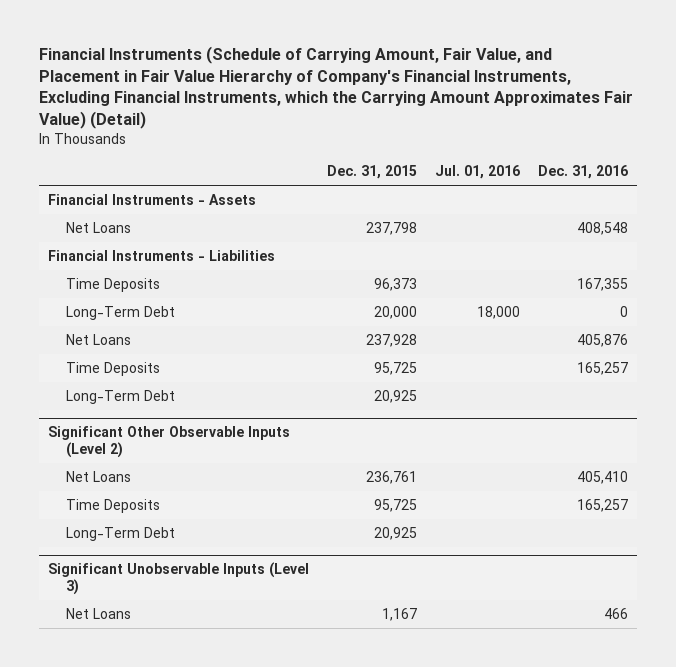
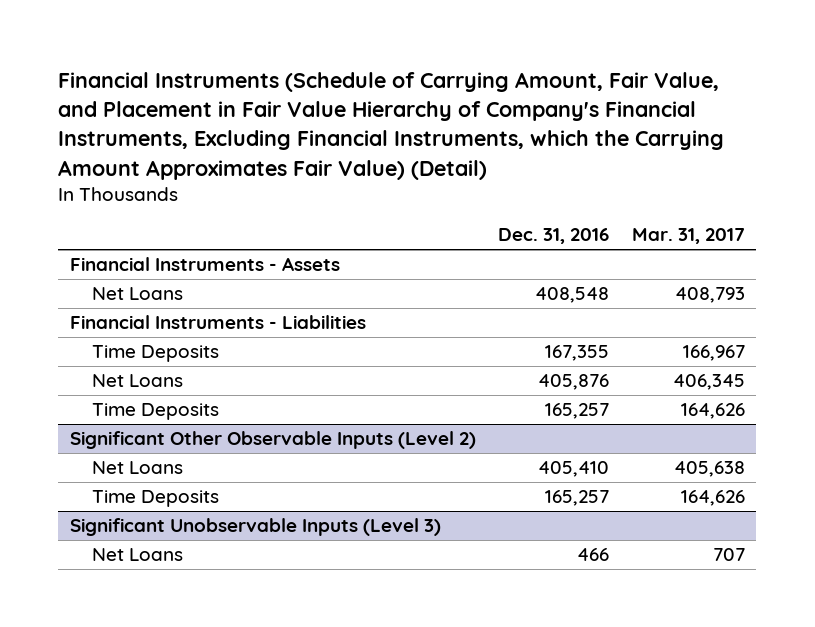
[326,165,417,180] Dec. 31, 2015 -> none
[434,165,520,180] Jul. 01, 2016 -> none
none -> [631,228,745,245] Mar. 31, 2017
[66,305,176,320] Long-Term Debt -> none
[66,389,176,404] Long-Term Debt -> none
[66,526,176,541] Long-Term Debt -> none

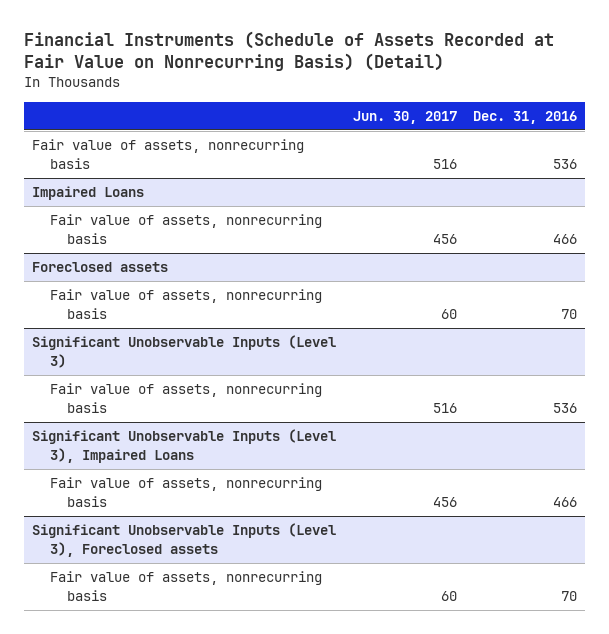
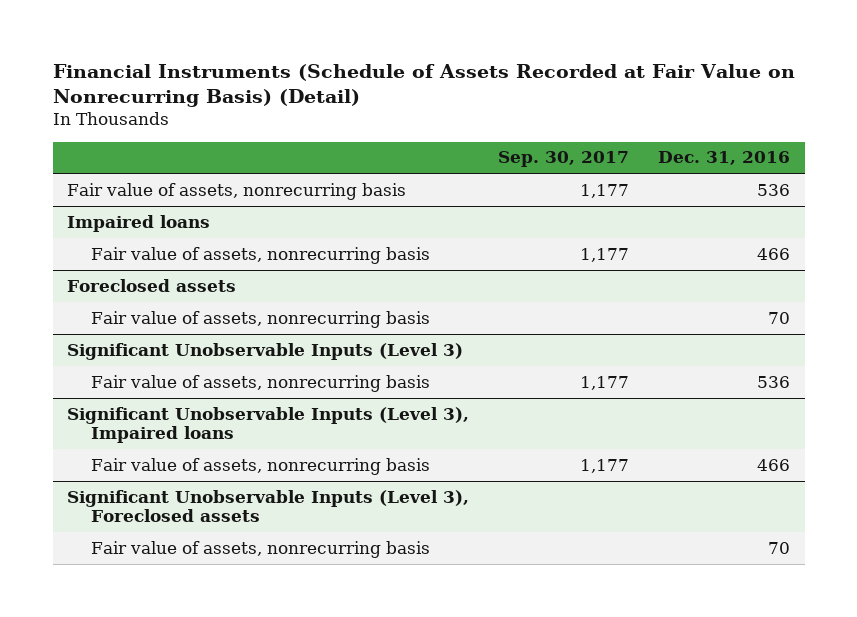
[352,110,457,124] Jun. 30, 2017 -> none
none -> [498,151,630,168] Sep. 30, 2017
[32,186,145,201] Impaired Loans -> [67,214,211,232] Impaired loans
[32,429,337,463] Significant Unobservable Inputs (Level 3), Impaired Loans -> [67,406,470,444] Significant Unobservable Inputs (Level 3), Impaired loans

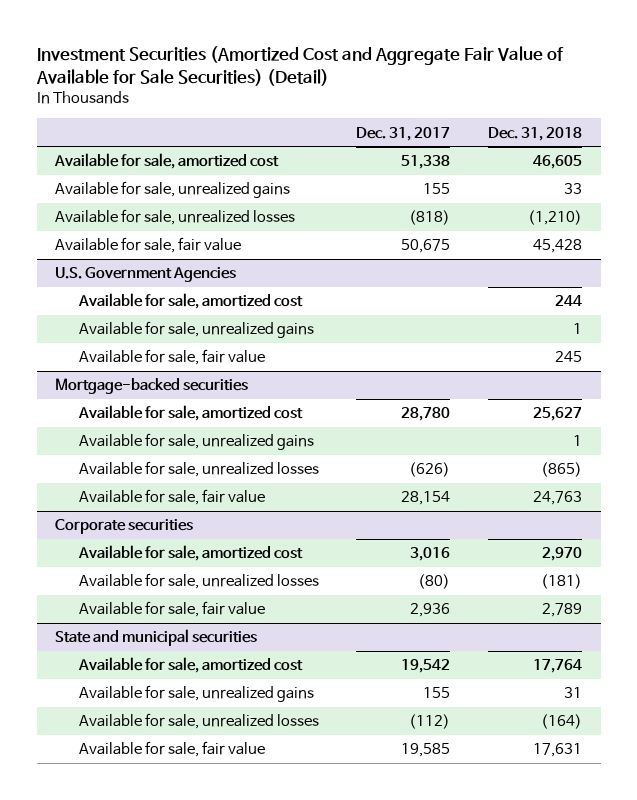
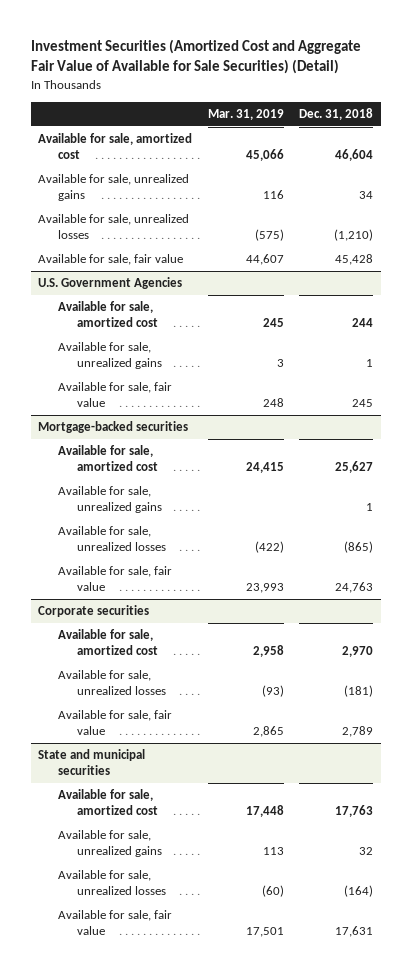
[356,126,451,141] Dec. 31, 2017 -> none
none -> [207,108,284,120] Mar. 31, 2019
[532,155,582,170] 46,605 -> [334,148,373,161] 46,604
[563,183,582,195] 33 -> [358,190,373,199] 34
[532,659,582,674] 17,764 -> [334,804,373,817] 17,763
[563,687,582,699] 31 -> [358,846,373,855] 32

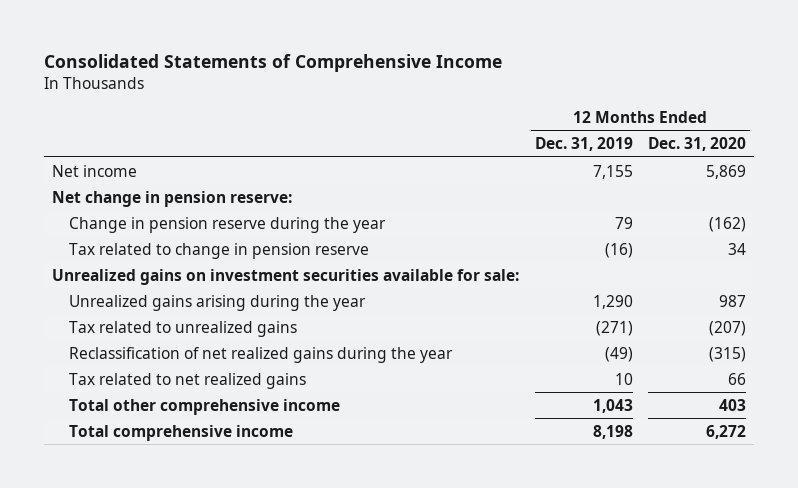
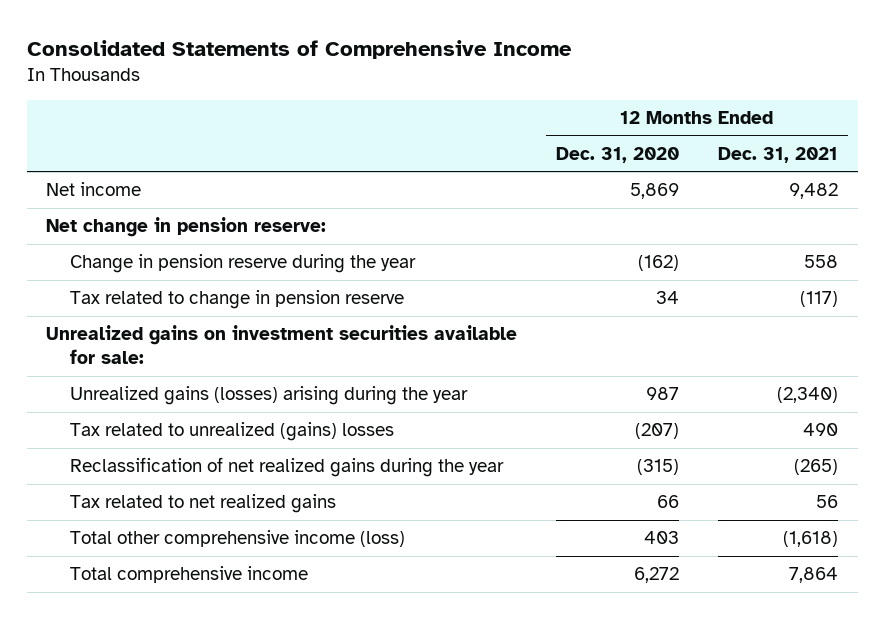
[534,137,633,152] Dec. 31, 2019 -> none
none -> [718,146,839,163] Dec. 31, 2021
[68,294,366,311] Unrealized gains arising during the year -> [69,386,468,406] Unrealized gains (losses) arising during the year
[68,320,297,337] Tax related to unrealized gains -> [69,422,394,442] Tax related to unrealized (gains) losses
[68,398,340,415] Total other comprehensive income -> [69,530,405,548] Total other comprehensive income (loss)

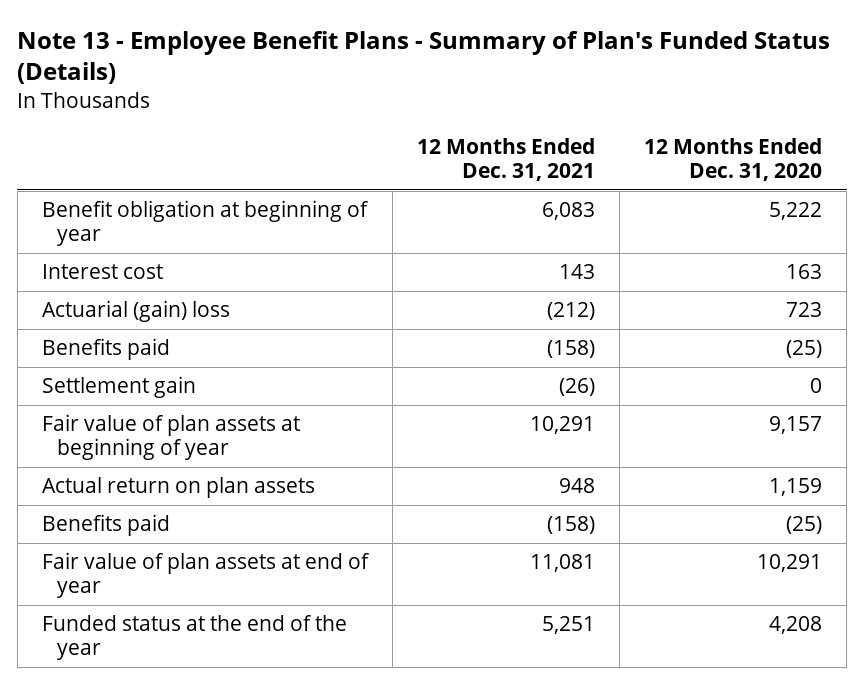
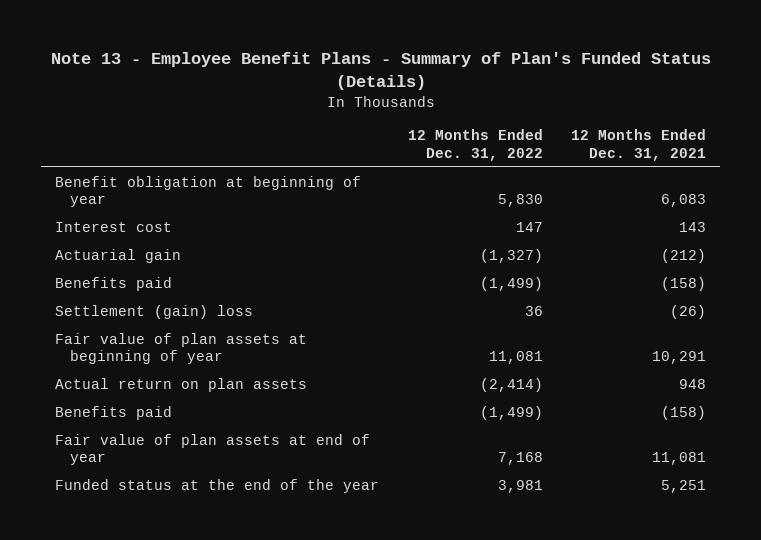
[644,138,823,182] 12 Months Ended Dec. 31, 2020 -> none
none -> [407,129,543,161] 12 Months Ended Dec. 31, 2022
[41,299,230,322] Actuarial (gain) loss -> [55,248,182,263] Actuarial gain
[41,375,196,398] Settlement gain -> [55,304,254,319] Settlement (gain) loss

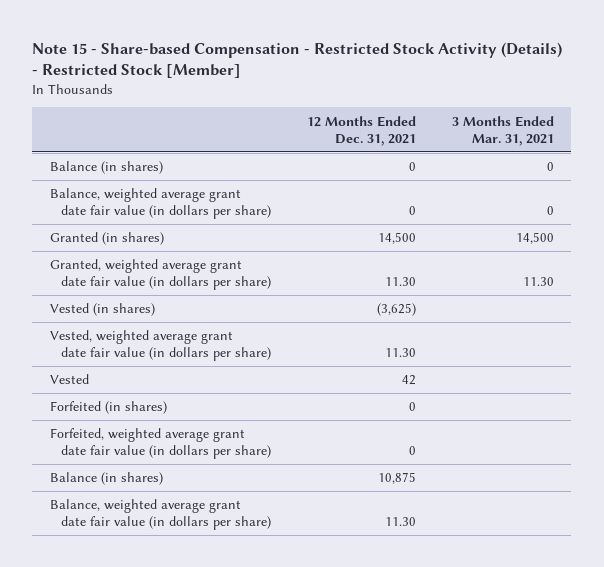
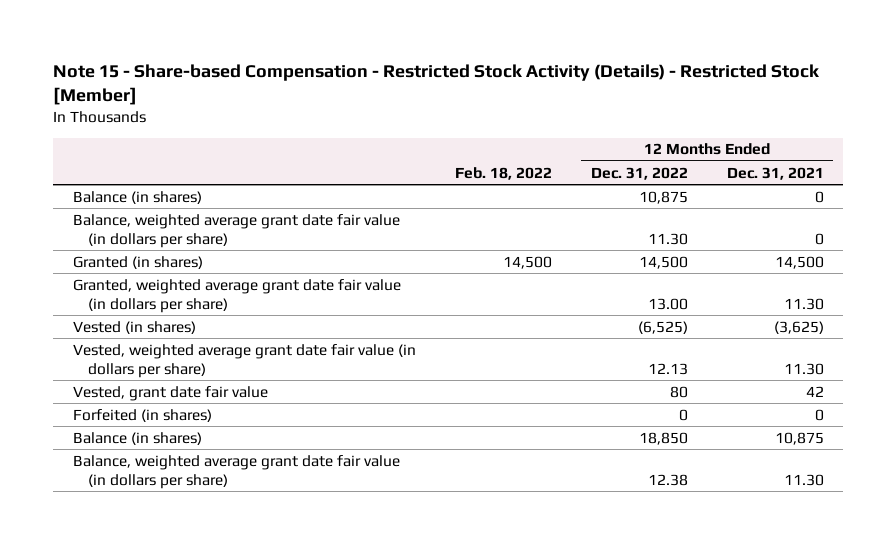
[451,115,554,146] 3 Months Ended Mar. 31, 2021 -> none
none -> [454,166,552,180] Feb. 18, 2022
none -> [590,166,688,180] Dec. 31, 2022
[50,374,90,385] Vested -> [72,385,268,401] Vested, grant date fair value
[50,428,271,460] Forfeited, weighted average grant date fair value (in dollars per share) -> none

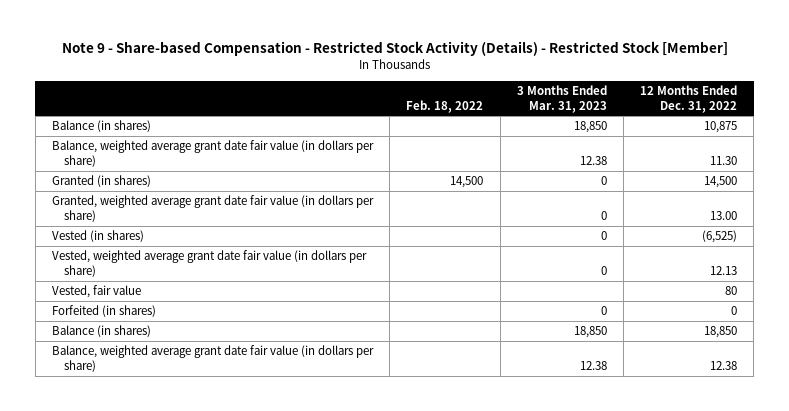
[53,64,820,106] Note 15 - Share-based Compensation - Restricted Stock Activity (Details) - Restricted Stock [Member] -> [61,41,728,57] Note 9 - Share-based Compensation - Restricted Stock Activity (Details) - Restricted Stock [Member]
[726,166,824,180] Dec. 31, 2021 -> none
none -> [516,84,607,113] 3 Months Ended Mar. 31, 2023
[72,385,268,401] Vested, grant date fair value -> [51,285,141,299] Vested, fair value

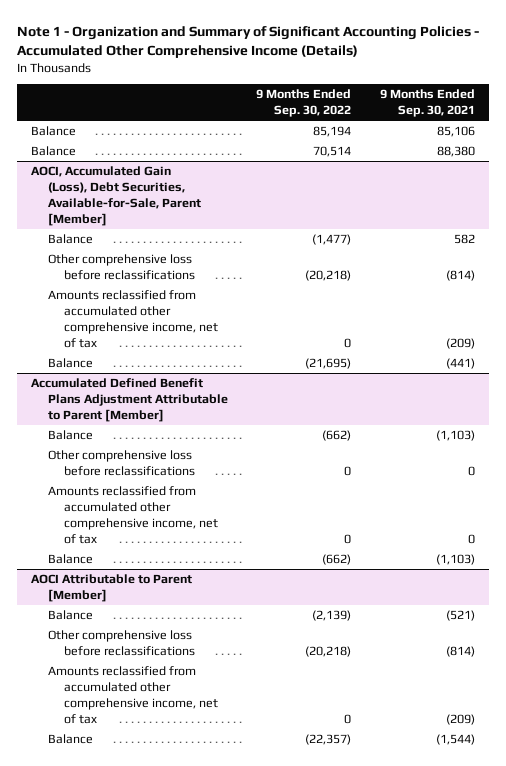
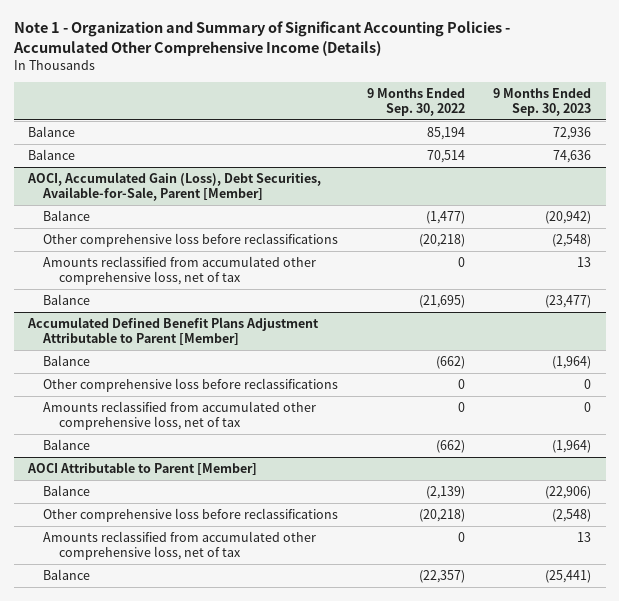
[380,89,476,118] 9 Months Ended Sep. 30, 2021 -> none
none -> [493,88,592,117] 9 Months Ended Sep. 30, 2023
[47,289,219,348] Amounts reclassified from accumulated other comprehensive income, net of tax -> [43,255,317,285] Amounts reclassified from accumulated other comprehensive loss, net of tax
[47,485,219,544] Amounts reclassified from accumulated other comprehensive income, net of tax -> [43,400,317,430] Amounts reclassified from accumulated other comprehensive loss, net of tax
[47,665,219,724] Amounts reclassified from accumulated other comprehensive income, net of tax -> [43,530,317,560] Amounts reclassified from accumulated other comprehensive loss, net of tax

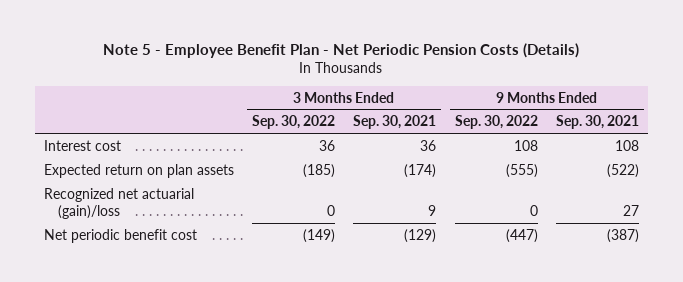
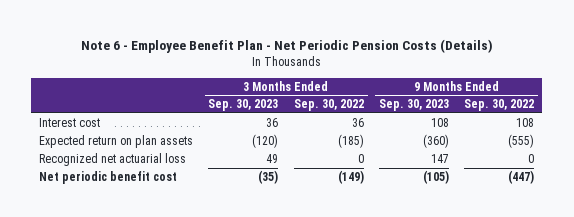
[103,43,580,59] Note 5 - Employee Benefit Plan - Net Periodic Pension Costs (Details) -> [80,38,493,53] Note 6 - Employee Benefit Plan - Net Periodic Pension Costs (Details)
[353,115,437,130] Sep. 30, 2021 -> none
[556,115,640,130] Sep. 30, 2021 -> none
none -> [208,99,279,112] Sep. 30, 2023
none -> [379,99,450,112] Sep. 30, 2023
[43,187,194,219] Recognized net actuarial (gain)/loss -> [39,152,187,166] Recognized net actuarial loss

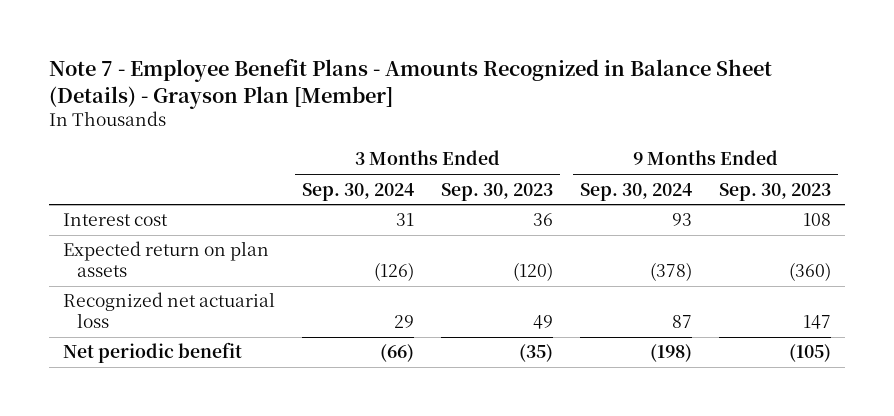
[80,38,493,53] Note 6 - Employee Benefit Plan - Net Periodic Pension Costs (Details) -> [49,59,773,110] Note 7 - Employee Benefit Plans - Amounts Recognized in Balance Sheet (Details) - Grayson Plan [Member]
[293,99,364,112] Sep. 30, 2022 -> none
[464,99,535,112] Sep. 30, 2022 -> none
none -> [302,182,415,201] Sep. 30, 2024
none -> [580,182,693,201] Sep. 30, 2024
[39,170,178,184] Net periodic benefit cost -> [62,342,242,364] Net periodic benefit

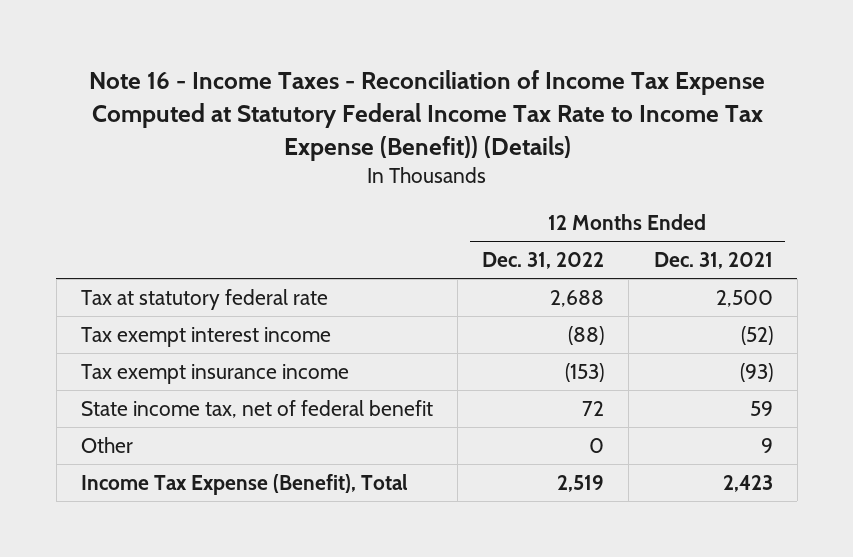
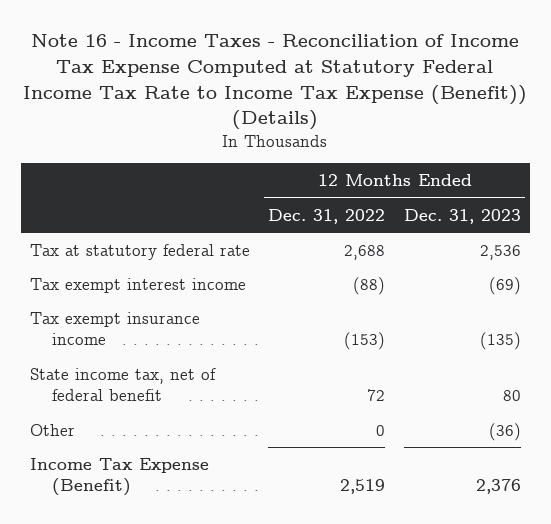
[653,252,773,270] Dec. 31, 2021 -> none
none -> [403,208,521,224] Dec. 31, 2023
[80,473,408,495] Income Tax Expense (Benefit), Total -> [30,457,210,497] Income Tax Expense (Benefit)

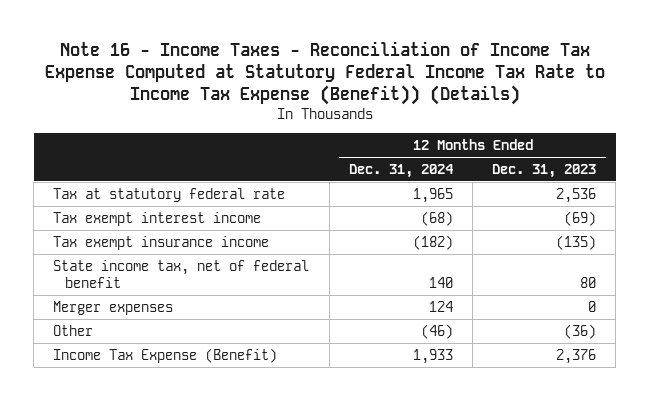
[268,208,386,224] Dec. 31, 2022 -> none
none -> [348,163,454,178] Dec. 31, 2024
none -> [53,300,174,315] Merger expenses

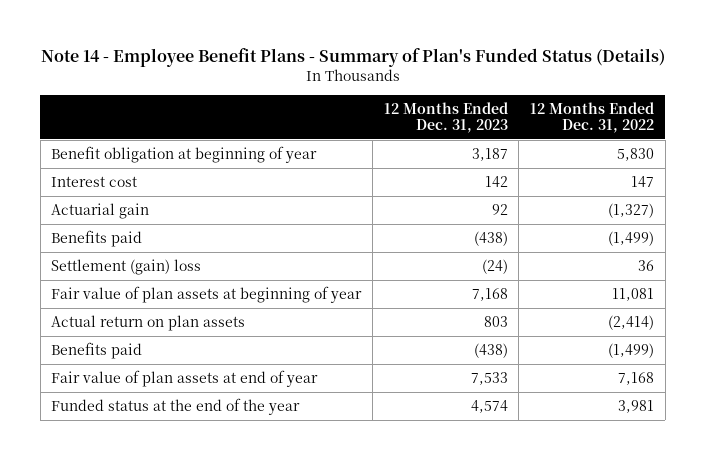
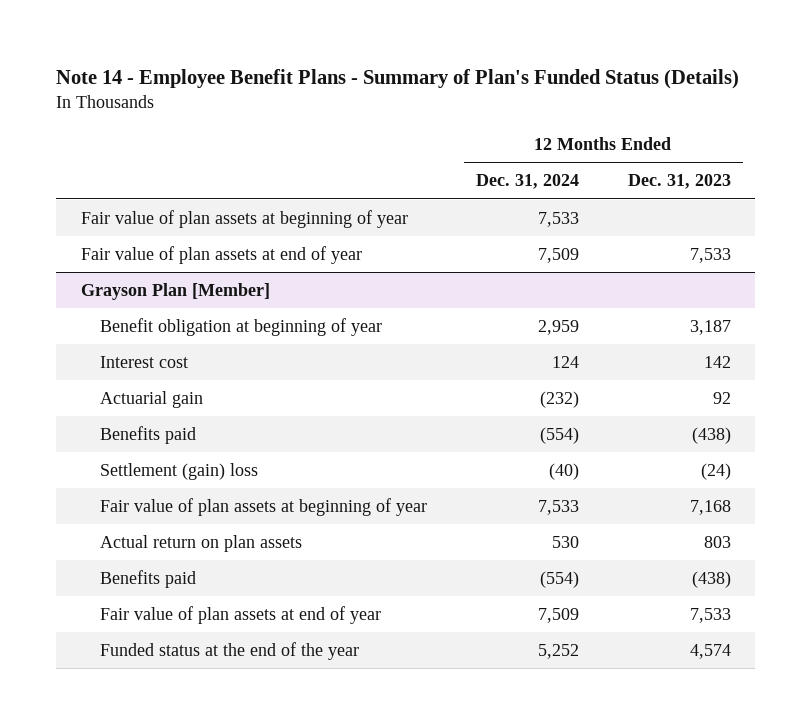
[529,101,654,134] 12 Months Ended Dec. 31, 2022 -> none
none -> [475,174,579,190] Dec. 31, 2024
none -> [80,209,408,228] Fair value of plan assets at beginning of year
none -> [80,245,362,264] Fair value of plan assets at end of year
none -> [80,282,270,300] Grayson Plan [Member]

